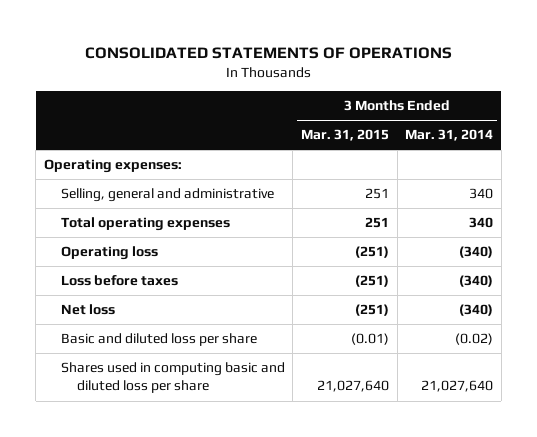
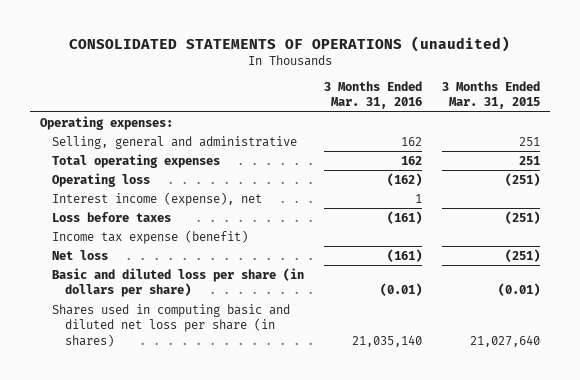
[84,46,452,59] CONSOLIDATED STATEMENTS OF OPERATIONS -> [69,36,511,53] CONSOLIDATED STATEMENTS OF OPERATIONS (unaudited)
[405,129,494,142] Mar. 31, 2014 -> none
none -> [324,81,423,110] 3 Months Ended Mar. 31, 2016
none -> [52,191,263,206] Interest income (expense), net
none -> [52,229,249,244] Income tax expense (benefit)
[60,333,257,347] Basic and diluted loss per share -> [52,267,305,298] Basic and diluted loss per share (in dollars per share)
[60,362,285,394] Shares used in computing basic and diluted loss per share -> [52,303,291,347] Shares used in computing basic and diluted net loss per share (in shares)

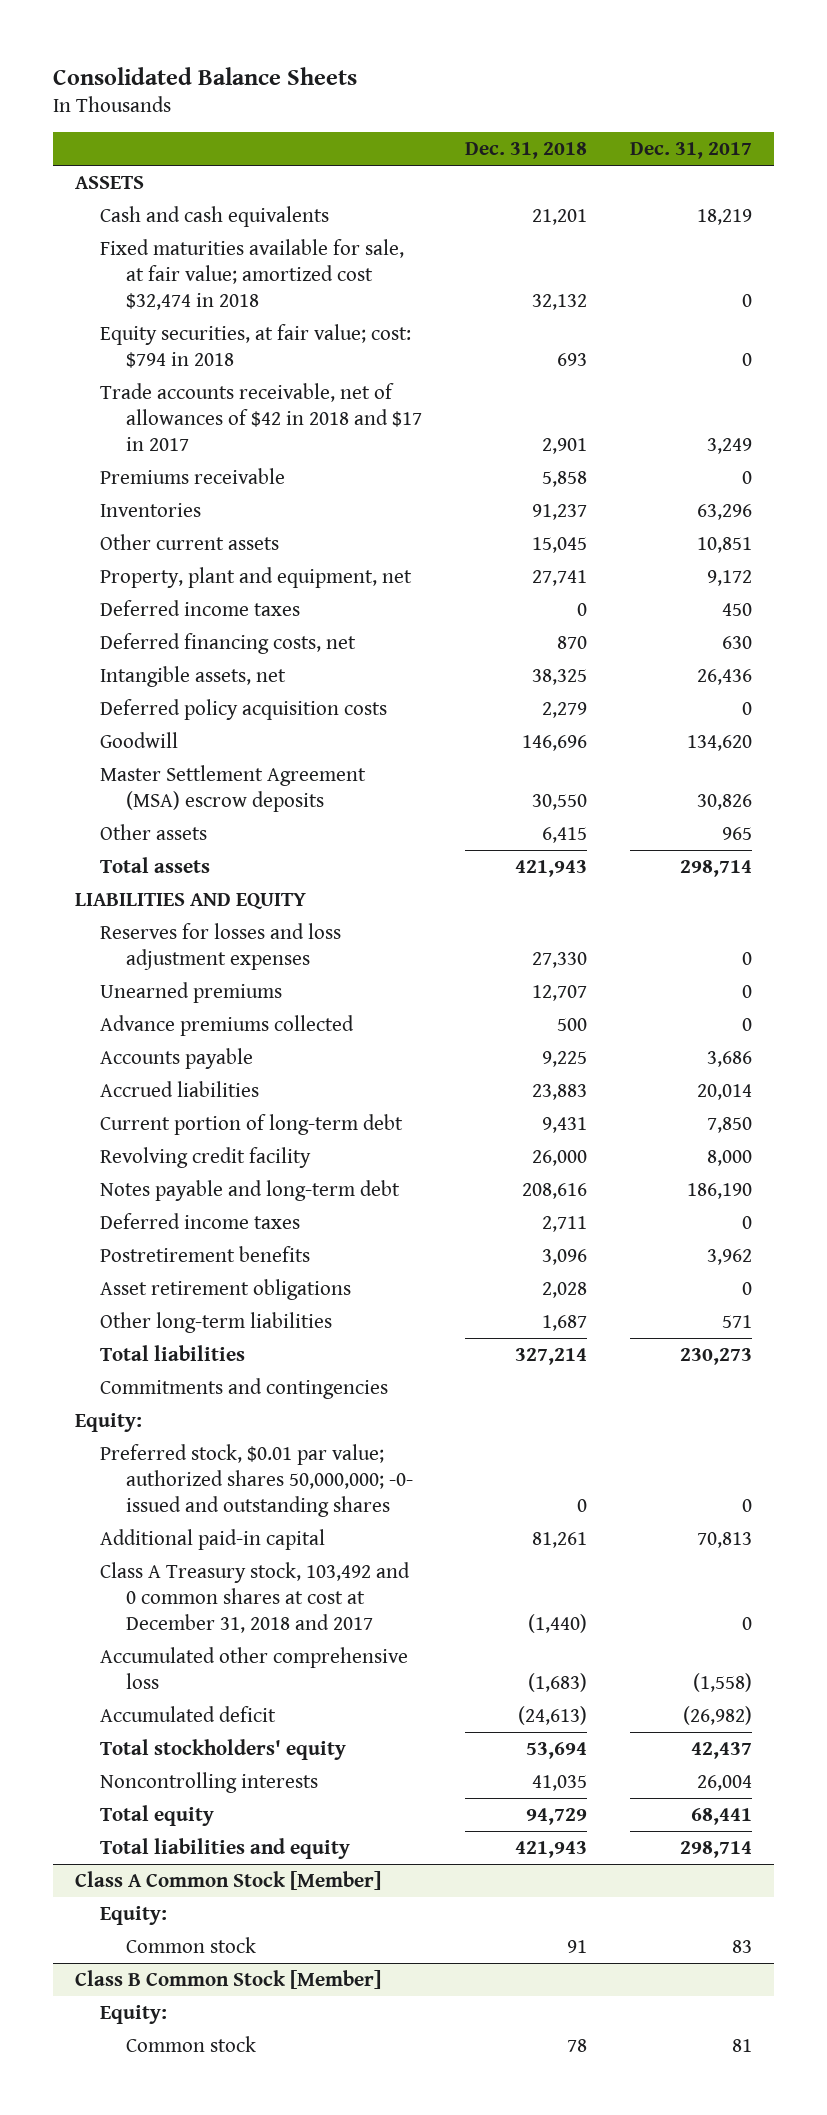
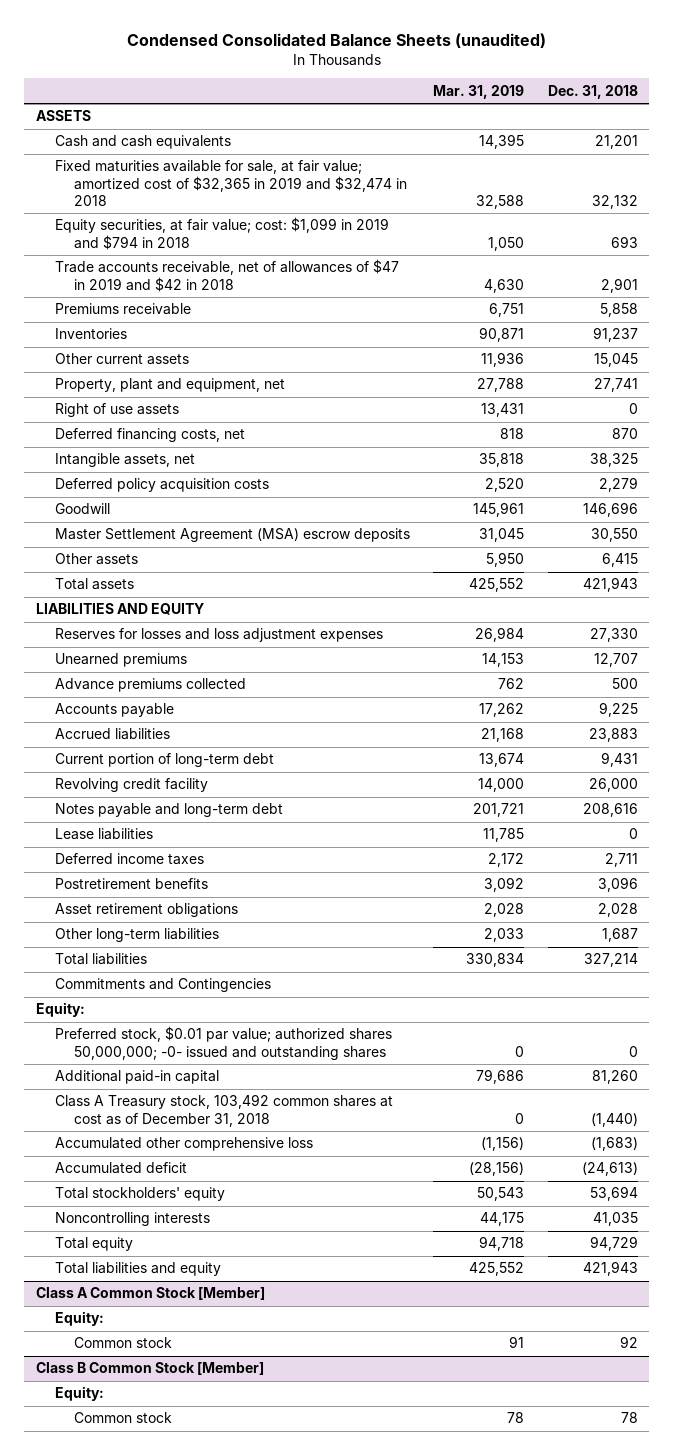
[53,66,358,85] Consolidated Balance Sheets -> [126,32,546,48] Condensed Consolidated Balance Sheets (unaudited)
[630,142,753,160] Dec. 31, 2017 -> none
none -> [433,84,525,99] Mar. 31, 2019
[100,238,405,310] Fixed maturities available for sale, at fair value; amortized cost $32,474 in 2018 -> [55,160,408,206] Fixed maturities available for sale, at fair value; amortized cost of $32,365 in 2019 and $32,474 in 2018
[100,323,412,368] Equity securities, at fair value; cost: $794 in 2018 -> [55,217,390,250] Equity securities, at fair value; cost: $1,099 in 2019 and $794 in 2018
[100,382,423,451] Trade accounts receivable, net of allowances of $42 in 2018 and $17 in 2017 -> [55,259,400,292] Trade accounts receivable, net of allowances of $47 in 2019 and $42 in 2018
[100,599,301,616] Deferred income taxes -> none
none -> [55,403,180,418] Right of use assets
none -> [55,828,154,841] Lease liabilities
[100,1377,389,1399] Commitments and contingencies -> [55,978,272,993] Commitments and Contingencies
[532,1531,588,1548] 81,261 -> [591,1070,638,1085] 81,260
[100,1561,411,1633] Class A Treasury stock, 103,492 and 0 common shares at cost at December 31, 2018 and 2017 -> [55,1094,394,1127] Class A Treasury stock, 103,492 common shares at cost as of December 31, 2018
[567,1939,588,1953] 91 -> [619,1336,638,1349] 92

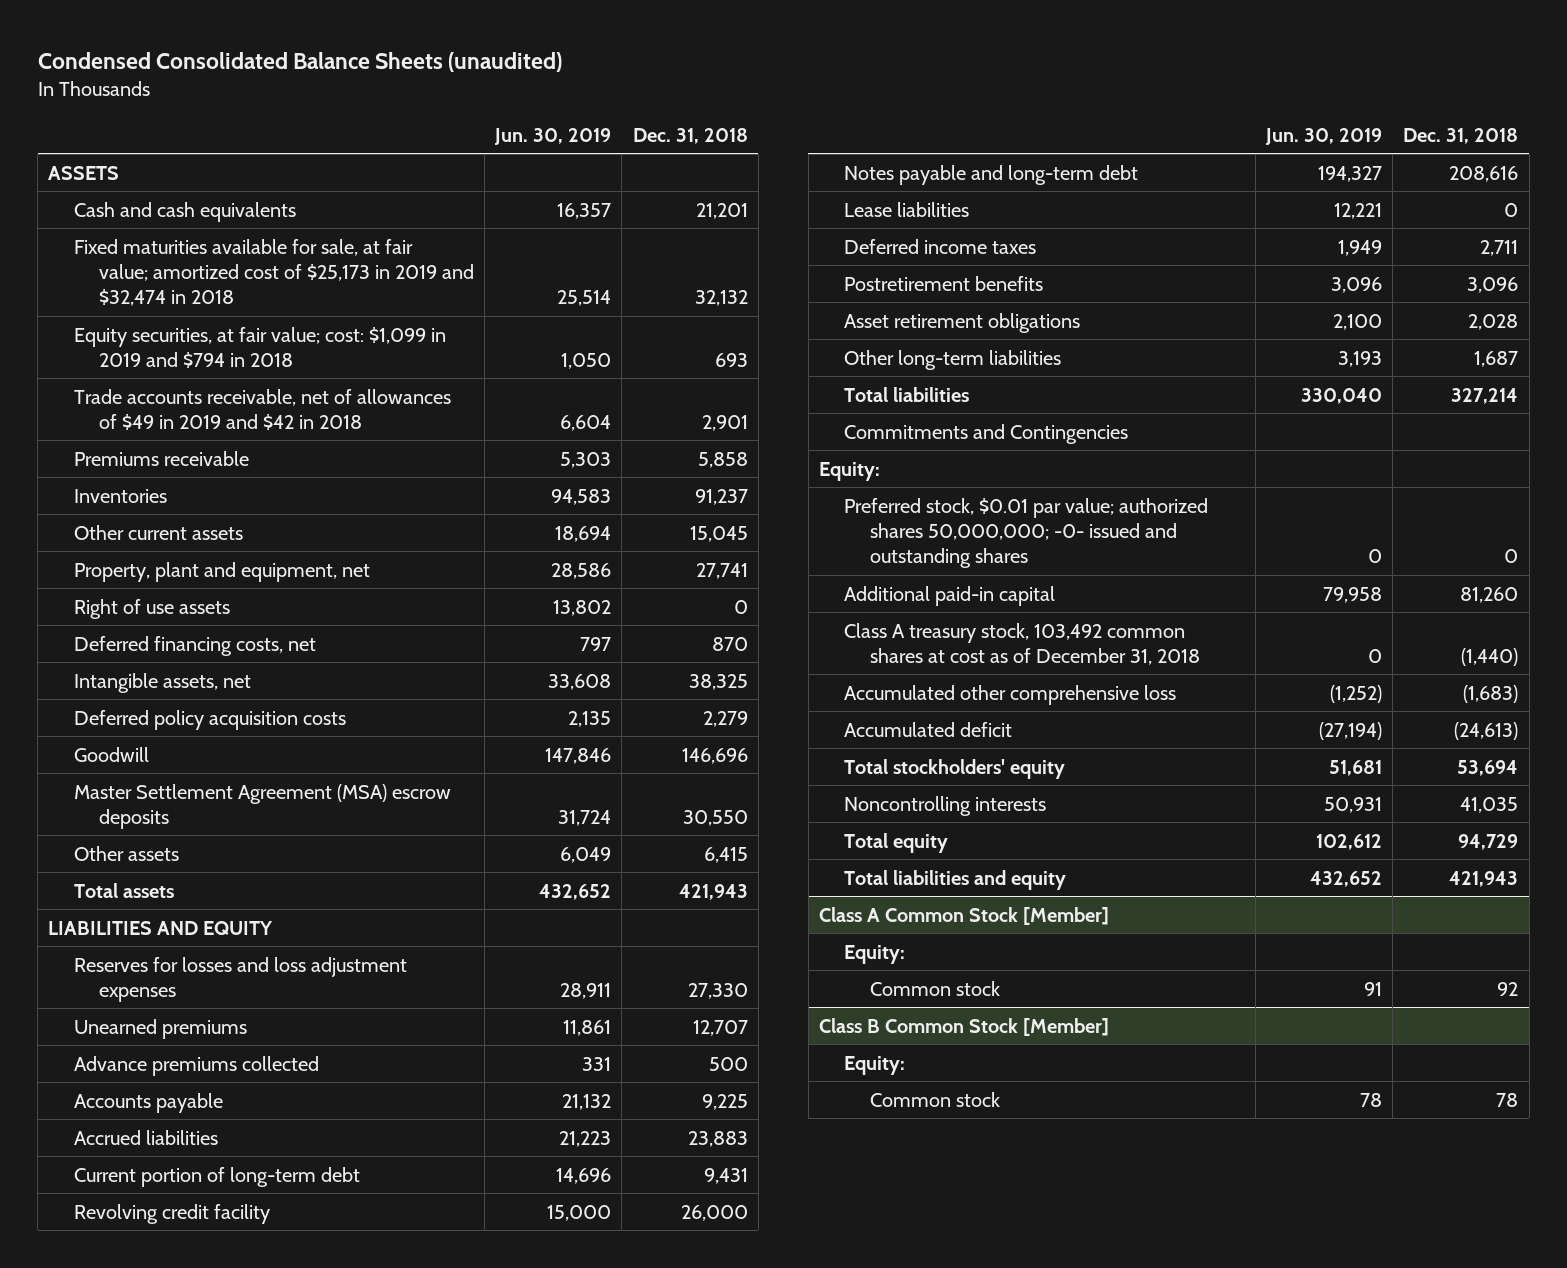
[433,84,525,99] Mar. 31, 2019 -> none
none -> [494,127,612,145] Jun. 30, 2019
[55,160,408,206] Fixed maturities available for sale, at fair value; amortized cost of $32,365 in 2019 and $32,474 in 2018 -> [73,238,475,307] Fixed maturities available for sale, at fair value; amortized cost of $25,173 in 2019 and $32,474 in 2018
[55,259,400,292] Trade accounts receivable, net of allowances of $47 in 2019 and $42 in 2018 -> [73,388,451,430] Trade accounts receivable, net of allowances of $49 in 2019 and $42 in 2018
[55,1094,394,1127] Class A Treasury stock, 103,492 common shares at cost as of December 31, 2018 -> [844,622,1200,665] Class A treasury stock, 103,492 common shares at cost as of December 31, 2018

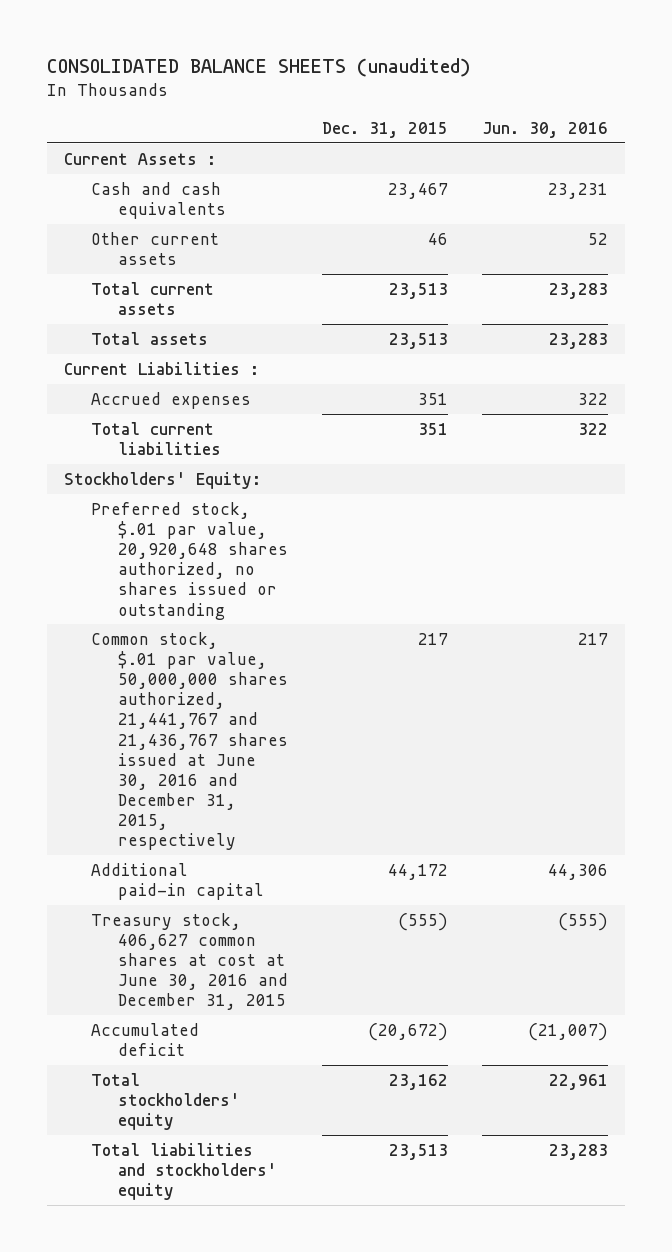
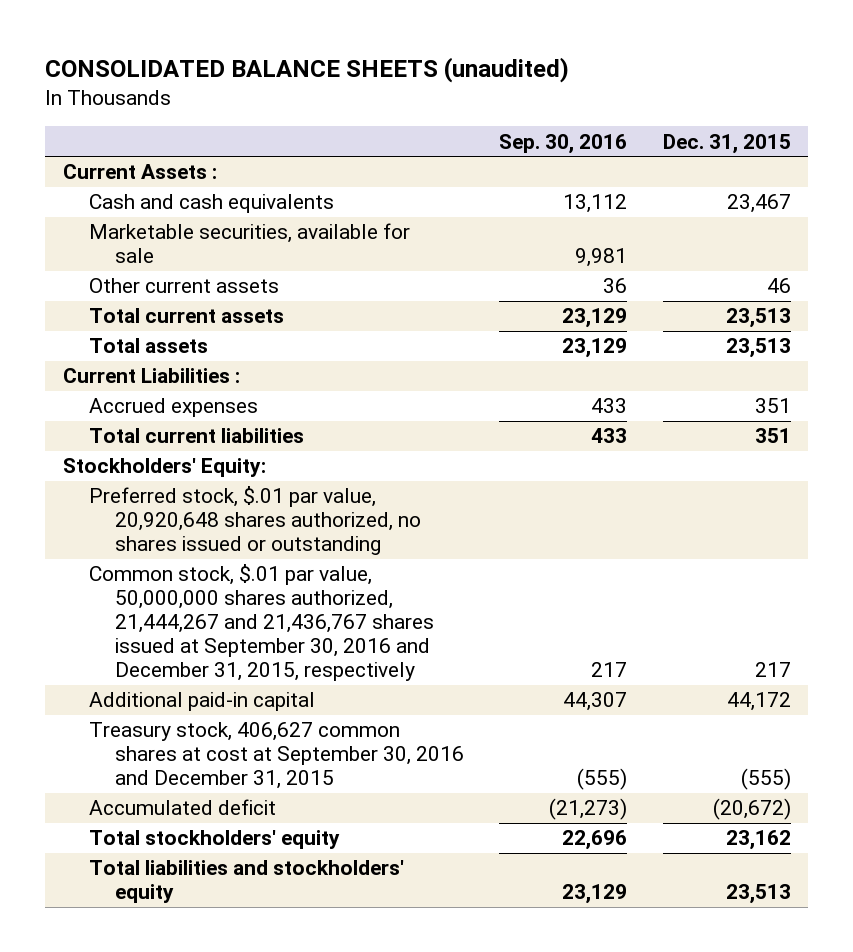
[482,122,609,139] Jun. 30, 2016 -> none
none -> [499,133,628,154] Sep. 30, 2016
none -> [88,223,410,264] Marketable securities, available for sale
[90,631,288,851] Common stock, $.01 par value, 50,000,000 shares authorized, 21,441,767 and 21,436,767 shares issued at June 30, 2016 and December 31, 2015, respectively -> [88,564,434,682] Common stock, $.01 par value, 50,000,000 shares authorized, 21,444,267 and 21,436,767 shares issued at September 30, 2016 and December 31, 2015, respectively
[90,912,288,1011] Treasury stock, 406,627 common shares at cost at June 30, 2016 and December 31, 2015 -> [88,722,464,790] Treasury stock, 406,627 common shares at cost at September 30, 2016 and December 31, 2015

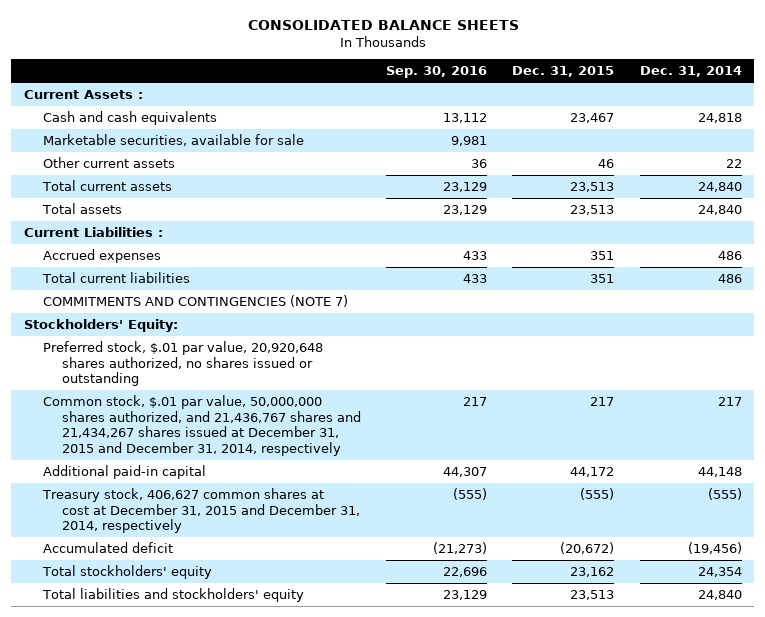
[44,57,569,84] CONSOLIDATED BALANCE SHEETS (unaudited) -> [247,20,519,31] CONSOLIDATED BALANCE SHEETS
none -> [639,66,742,78] Dec. 31, 2014
none -> [42,294,348,307] COMMITMENTS AND CONTINGENCIES (NOTE 7)
[88,564,434,682] Common stock, $.01 par value, 50,000,000 shares authorized, 21,444,267 and 21,436,767 shares issued at September 30, 2016 and December 31, 2015, respectively -> [42,394,361,457] Common stock, $.01 par value, 50,000,000 shares authorized, and 21,436,767 shares and 21,434,267 shares issued at December 31, 2015 and December 31, 2014, respectively
[88,722,464,790] Treasury stock, 406,627 common shares at cost at September 30, 2016 and December 31, 2015 -> [41,487,360,534] Treasury stock, 406,627 common shares at cost at December 31, 2015 and December 31, 2014, respectively

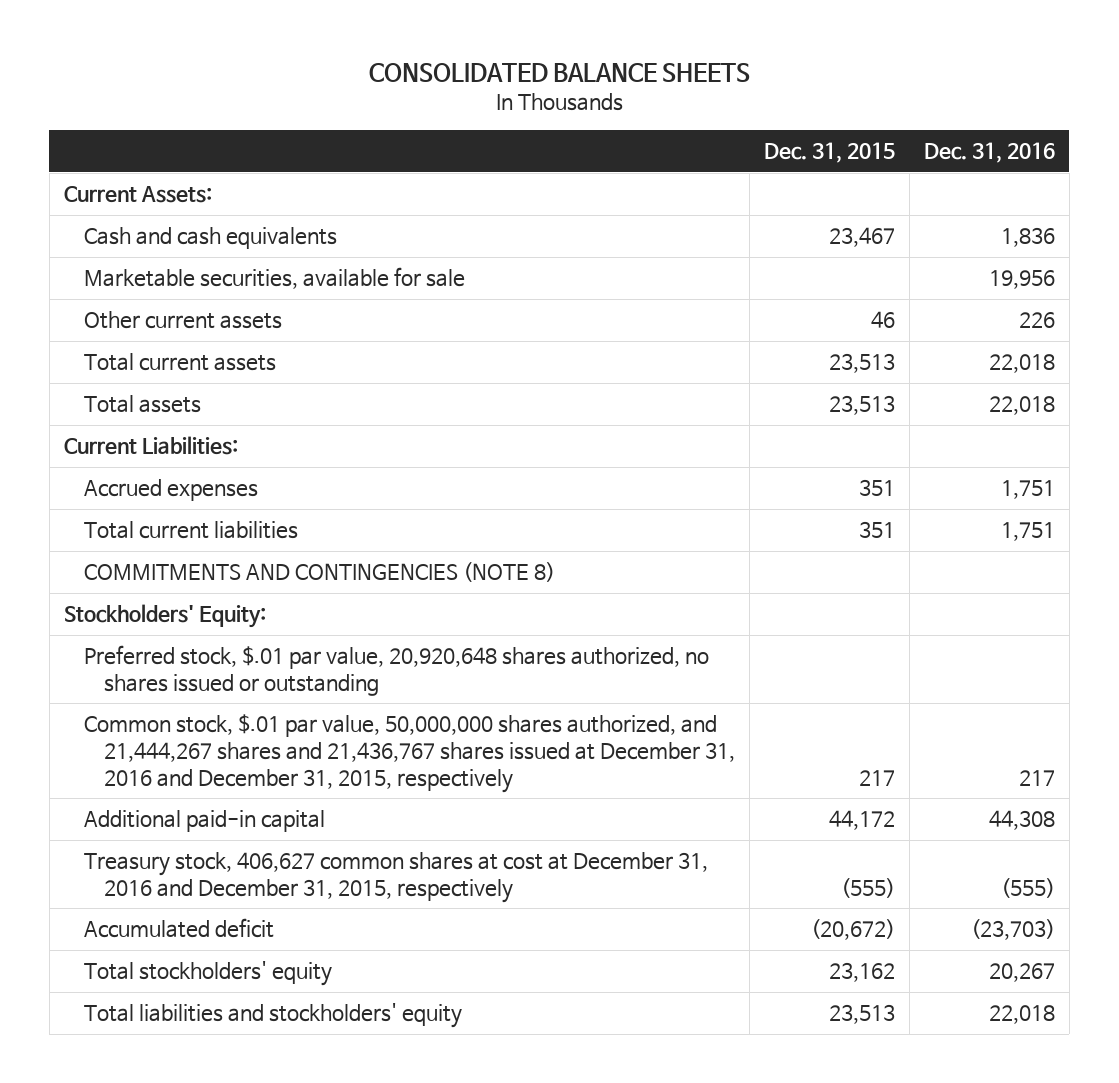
[386,66,488,79] Sep. 30, 2016 -> none
[639,66,742,78] Dec. 31, 2014 -> none
none -> [923,142,1055,164] Dec. 31, 2016
[23,89,143,99] Current Assets : -> [63,186,212,204] Current Assets:
[23,226,163,237] Current Liabilities : -> [63,436,238,456] Current Liabilities:
[42,294,348,307] COMMITMENTS AND CONTINGENCIES (NOTE 7) -> [83,562,555,583] COMMITMENTS AND CONTINGENCIES (NOTE 8)
[42,394,361,457] Common stock, $.01 par value, 50,000,000 shares authorized, and 21,436,767 shares and 21,434,267 shares issued at December 31, 2015 and December 31, 2014, respectively -> [83,714,736,793] Common stock, $.01 par value, 50,000,000 shares authorized, and 21,444,267 shares and 21,436,767 shares issued at December 31, 2016 and December 31, 2015, respectively
[41,487,360,534] Treasury stock, 406,627 common shares at cost at December 31, 2015 and December 31, 2014, respectively -> [83,852,708,904] Treasury stock, 406,627 common shares at cost at December 31, 2016 and December 31, 2015, respectively

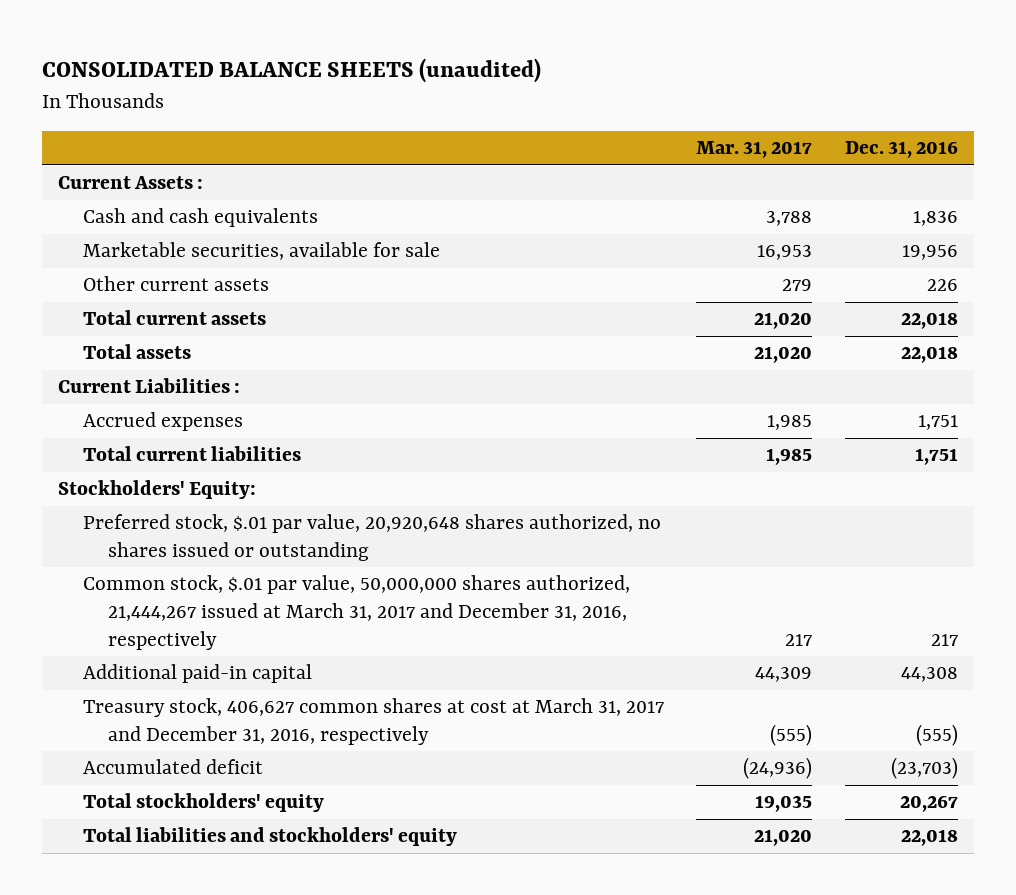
[369,63,751,83] CONSOLIDATED BALANCE SHEETS -> [42,58,542,84] CONSOLIDATED BALANCE SHEETS (unaudited)
[763,142,895,164] Dec. 31, 2015 -> none
none -> [696,141,813,159] Mar. 31, 2017
[63,186,212,204] Current Assets: -> [58,176,204,190] Current Assets :
[63,436,238,456] Current Liabilities: -> [58,378,241,394] Current Liabilities :
[83,562,555,583] COMMITMENTS AND CONTINGENCIES (NOTE 8) -> none
[83,714,736,793] Common stock, $.01 par value, 50,000,000 shares authorized, and 21,444,267 shares and 21,436,767 shares issued at December 31, 2016 and December 31, 2015, respectively -> [83,575,631,650] Common stock, $.01 par value, 50,000,000 shares authorized, 21,444,267 issued at March 31, 2017 and December 31, 2016, respectively
[83,852,708,904] Treasury stock, 406,627 common shares at cost at December 31, 2016 and December 31, 2015, respectively -> [83,698,665,746] Treasury stock, 406,627 common shares at cost at March 31, 2017 and December 31, 2016, respectively

